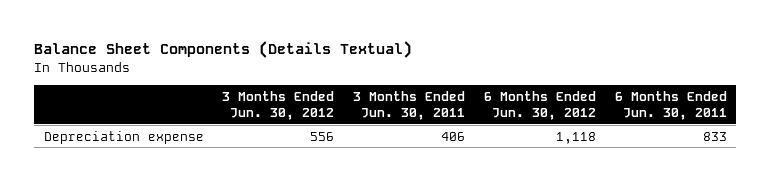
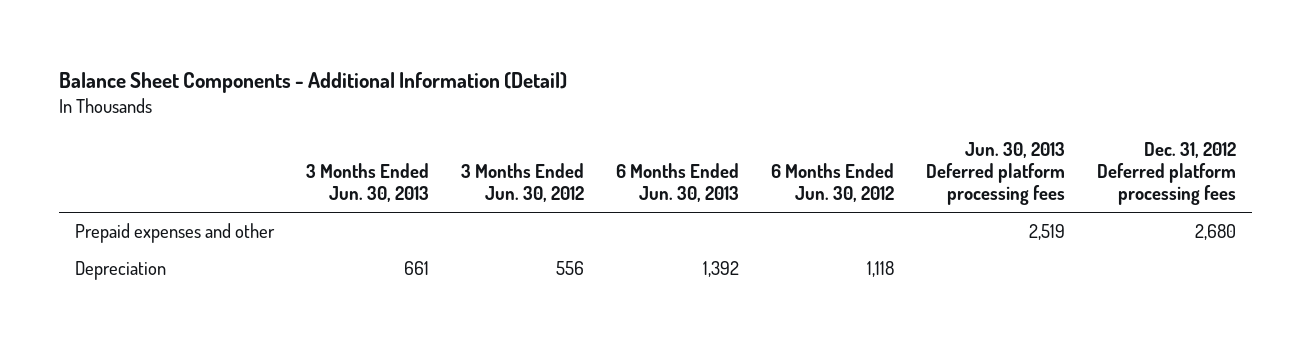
[34,41,413,59] Balance Sheet Components (Details Textual) -> [58,71,567,93] Balance Sheet Components - Additional Information (Detail)
[353,90,466,120] 3 Months Ended Jun. 30, 2011 -> none
[614,90,727,120] 6 Months Ended Jun. 30, 2011 -> none
none -> [305,163,429,203] 3 Months Ended Jun. 30, 2013
none -> [615,163,739,203] 6 Months Ended Jun. 30, 2013
none -> [925,142,1065,206] Jun. 30, 2013 Deferred platform processing fees
none -> [1096,142,1236,206] Dec. 31, 2012 Deferred platform processing fees
none -> [74,223,275,244] Prepaid expenses and other
[43,130,204,144] Depreciation expense -> [74,261,166,281] Depreciation

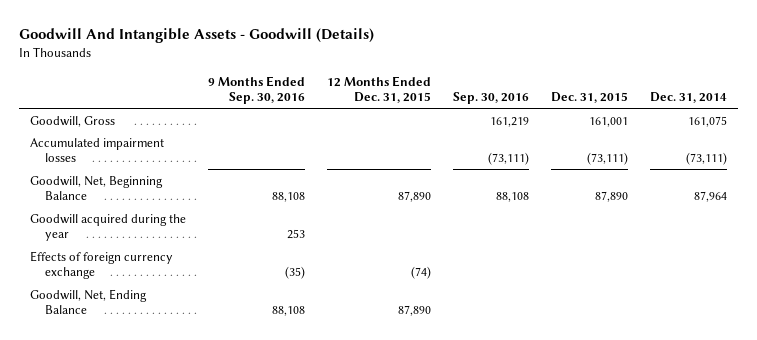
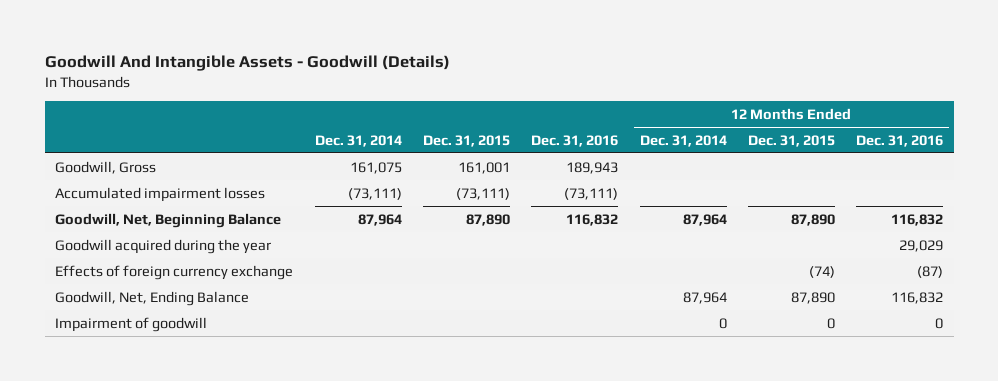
[207,75,305,105] 9 Months Ended Sep. 30, 2016 -> none
[452,92,529,105] Sep. 30, 2016 -> none
none -> [531,134,619,147] Dec. 31, 2016
none -> [639,134,727,147] Dec. 31, 2014
none -> [856,134,944,147] Dec. 31, 2016
none -> [55,316,208,332] Impairment of goodwill

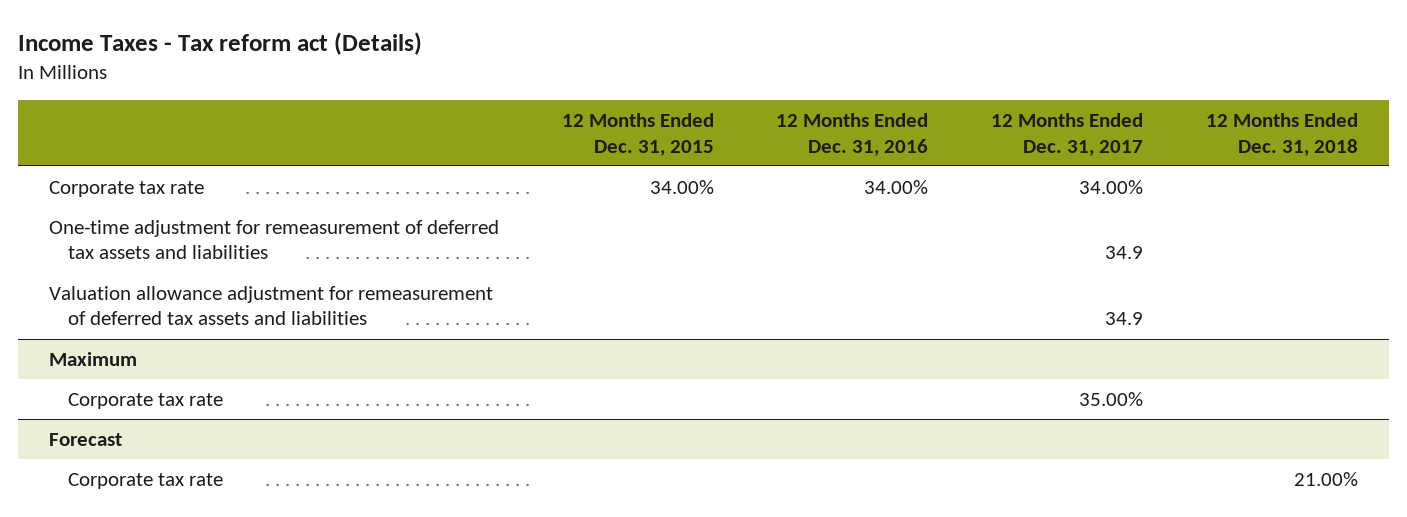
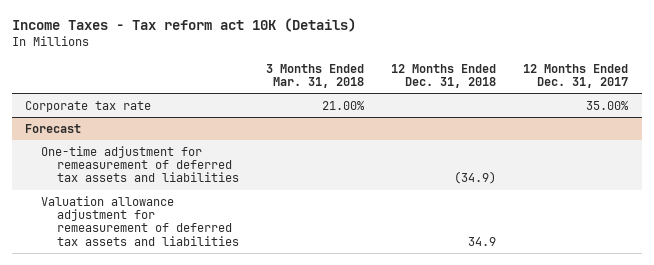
[17,31,422,55] Income Taxes - Tax reform act (Details) -> [11,17,356,32] Income Taxes - Tax reform act 10K (Details)
[561,113,714,156] 12 Months Ended Dec. 31, 2015 -> none
[776,113,929,156] 12 Months Ended Dec. 31, 2016 -> none
none -> [265,63,364,89] 3 Months Ended Mar. 31, 2018
[49,219,500,260] One-time adjustment for remeasurement of deferred tax assets and liabilities -> none
[49,285,494,326] Valuation allowance adjustment for remeasurement of deferred tax assets and liabilities -> none
[49,351,138,366] Maximum -> none
[68,392,224,409] Corporate tax rate -> none
[1079,179,1144,194] 34.00% -> [586,100,630,110] 35.00%
[68,472,224,489] Corporate tax rate -> none
none -> [41,145,239,183] One-time adjustment for remeasurement of deferred tax assets and liabilities
none -> [41,195,239,246] Valuation allowance adjustment for remeasurement of deferred tax assets and liabilities

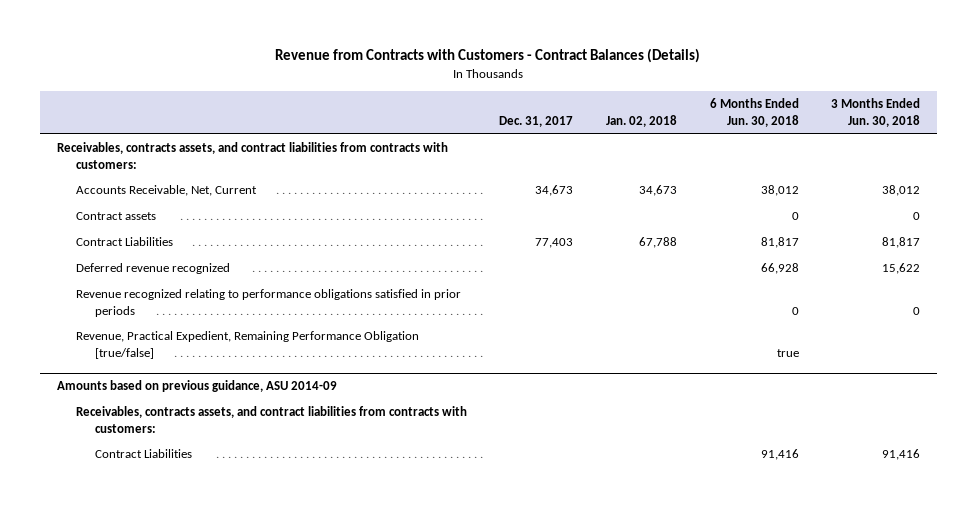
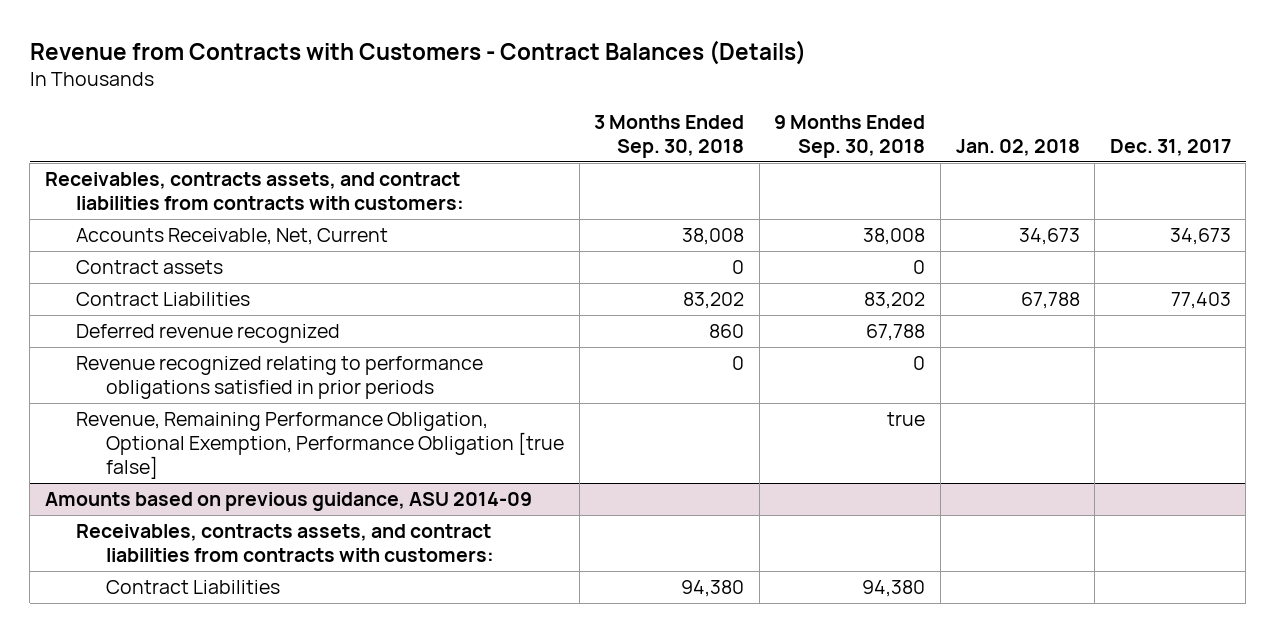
[709,98,799,127] 6 Months Ended Jun. 30, 2018 -> none
[831,98,921,127] 3 Months Ended Jun. 30, 2018 -> none
none -> [594,114,745,158] 3 Months Ended Sep. 30, 2018
none -> [774,114,926,158] 9 Months Ended Sep. 30, 2018
[75,331,419,359] Revenue, Practical Expedient, Remaining Performance Obligation [true/false] -> [75,411,565,480] Revenue, Remaining Performance Obligation, Optional Exemption, Performance Obligation [true false]

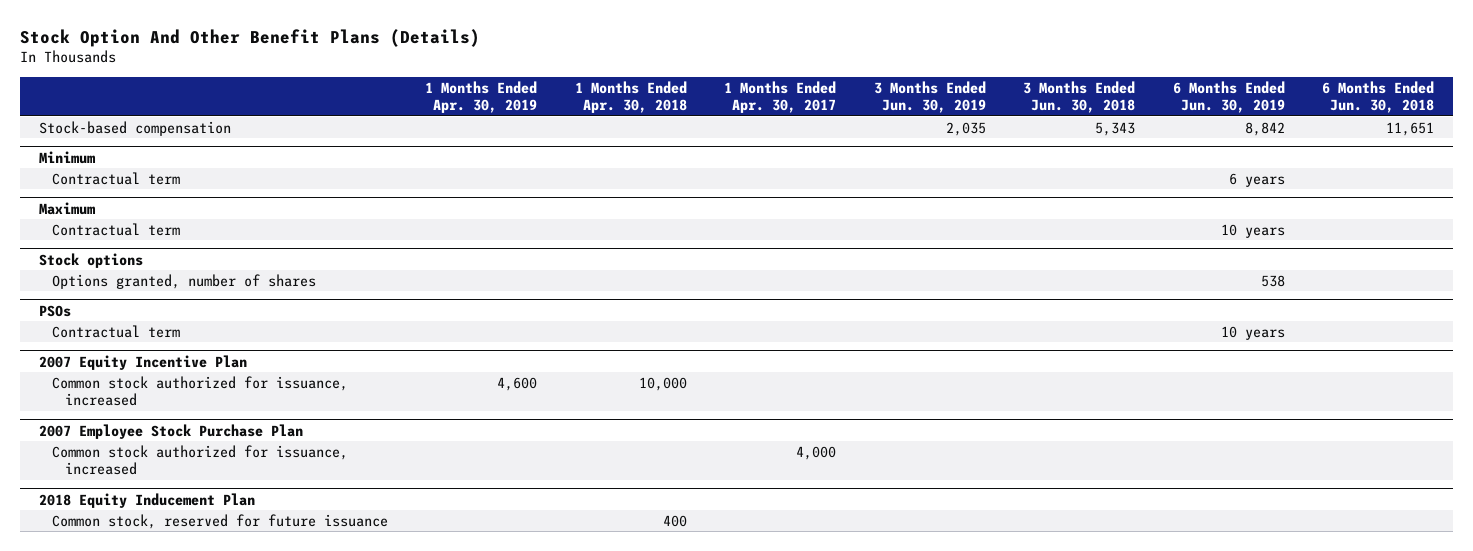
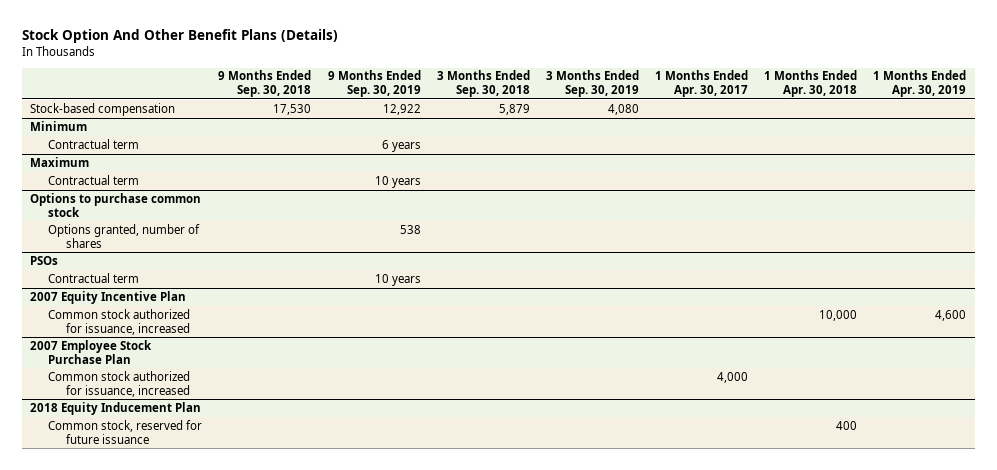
[873,80,986,114] 3 Months Ended Jun. 30, 2019 -> none
[1023,80,1136,114] 3 Months Ended Jun. 30, 2018 -> none
[1172,80,1285,114] 6 Months Ended Jun. 30, 2019 -> none
[1322,80,1435,114] 6 Months Ended Jun. 30, 2018 -> none
none -> [218,70,312,98] 9 Months Ended Sep. 30, 2018
none -> [327,70,421,98] 9 Months Ended Sep. 30, 2019
none -> [436,70,530,98] 3 Months Ended Sep. 30, 2018
none -> [545,70,639,98] 3 Months Ended Sep. 30, 2019
[38,252,143,268] Stock options -> [30,192,202,217] Options to purchase common stock

